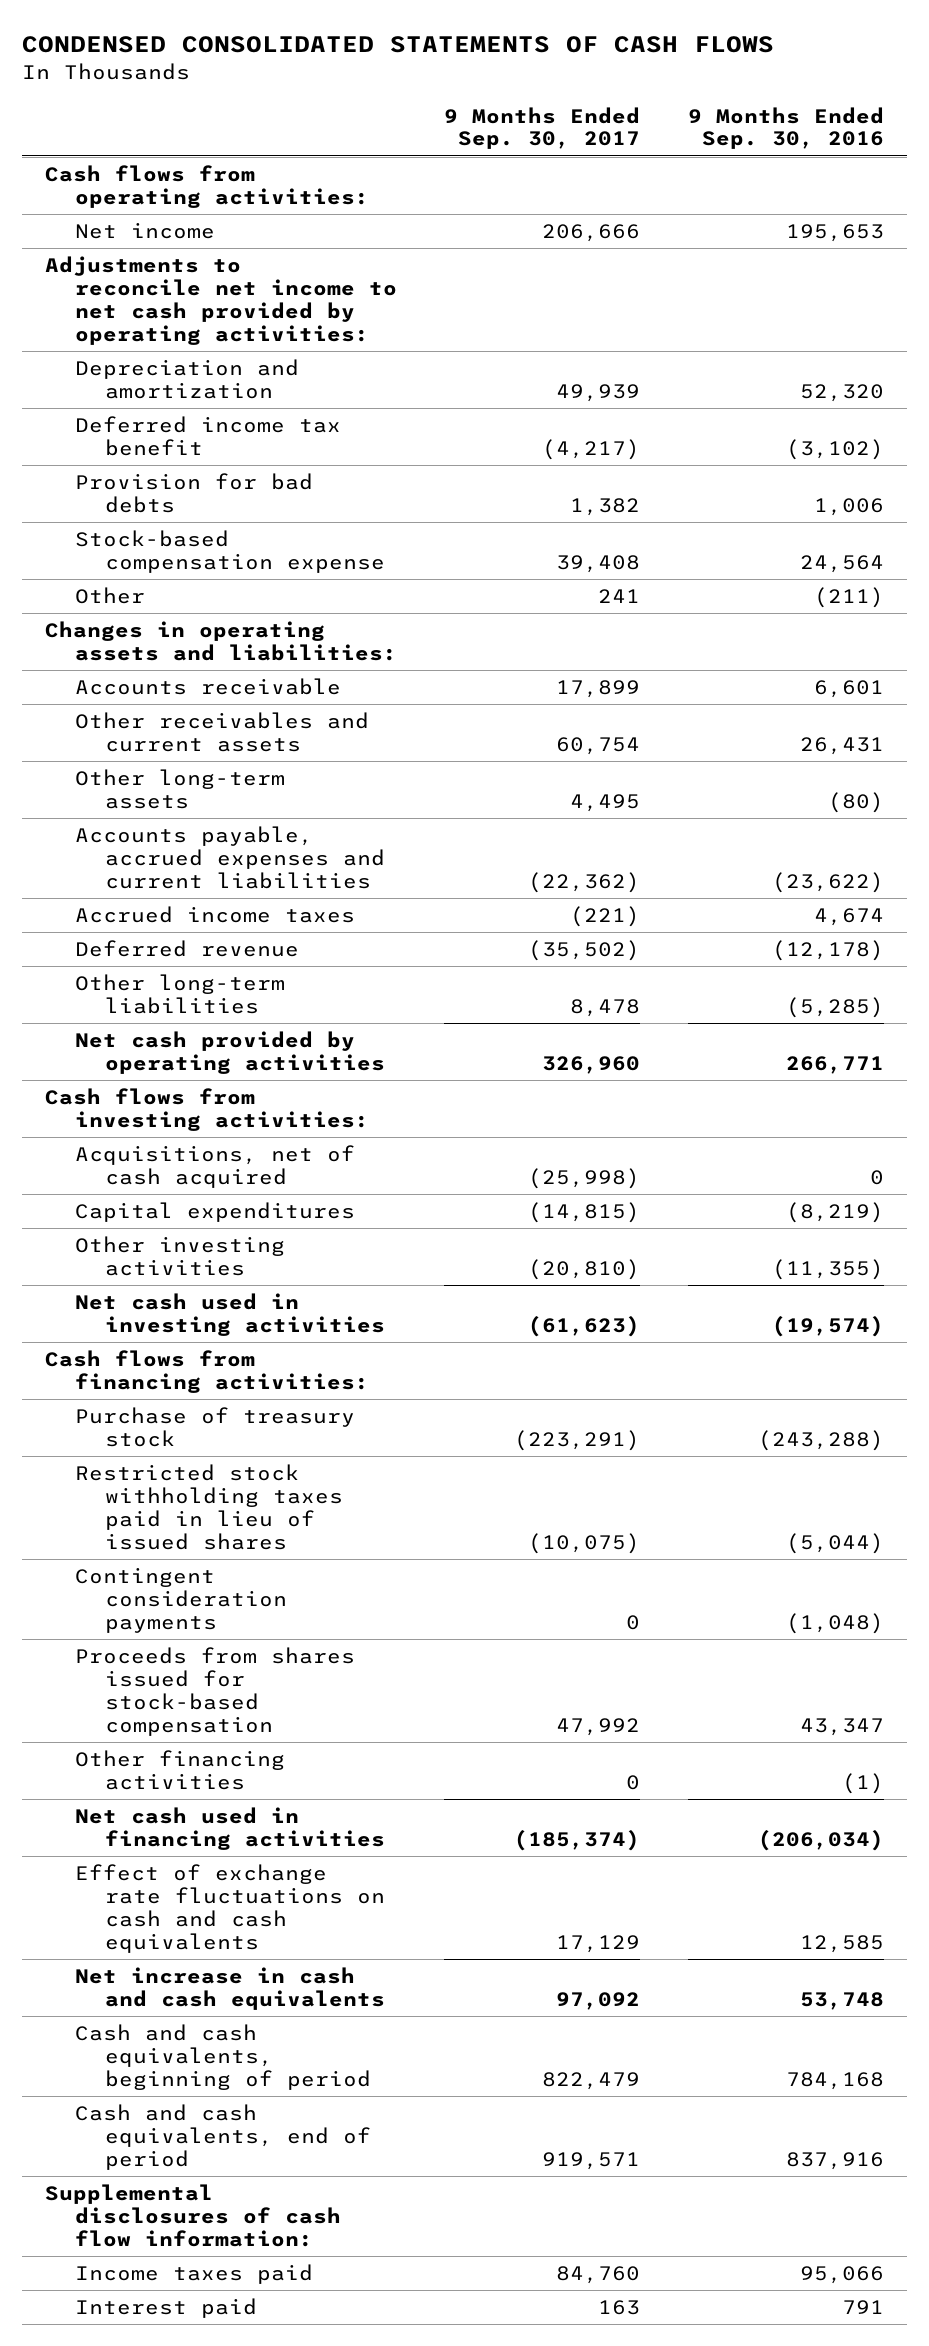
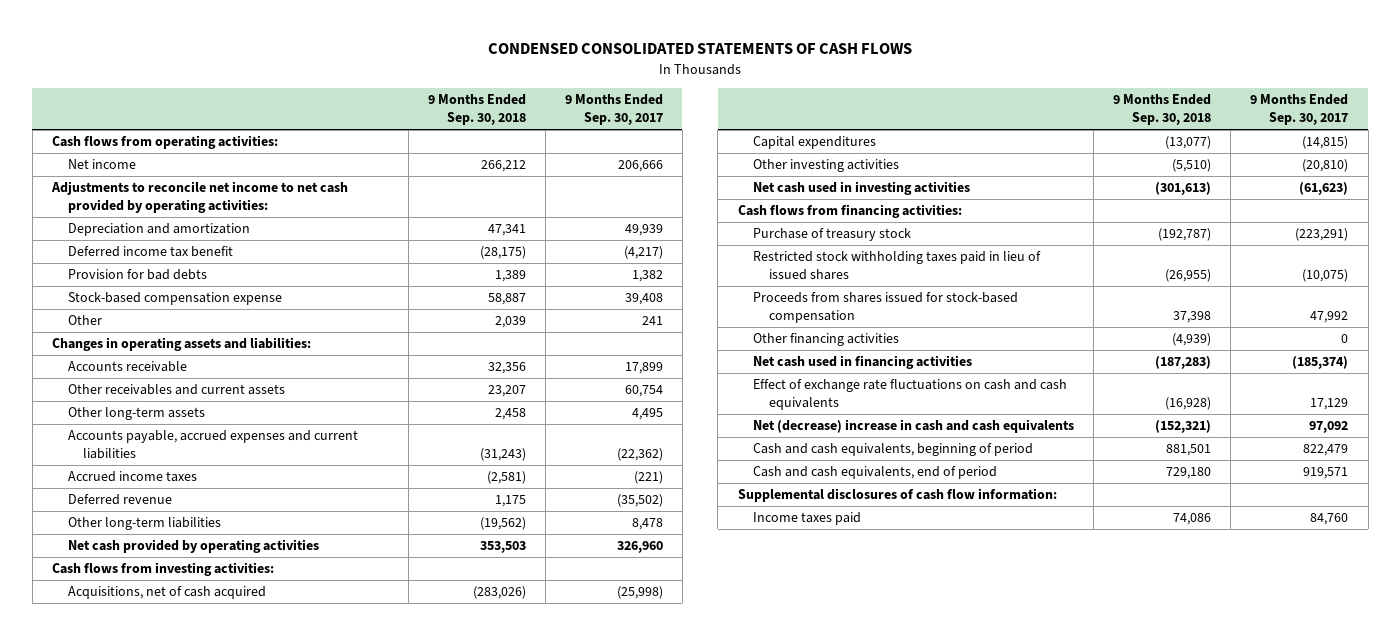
[687,106,884,150] 9 Months Ended Sep. 30, 2016 -> none
none -> [427,94,526,126] 9 Months Ended Sep. 30, 2018
[75,1567,288,1633] Contingent consideration payments -> none
[75,1967,386,2010] Net increase in cash and cash equivalents -> [753,419,1075,434] Net (decrease) increase in cash and cash equivalents
[75,2298,258,2319] Interest paid -> none

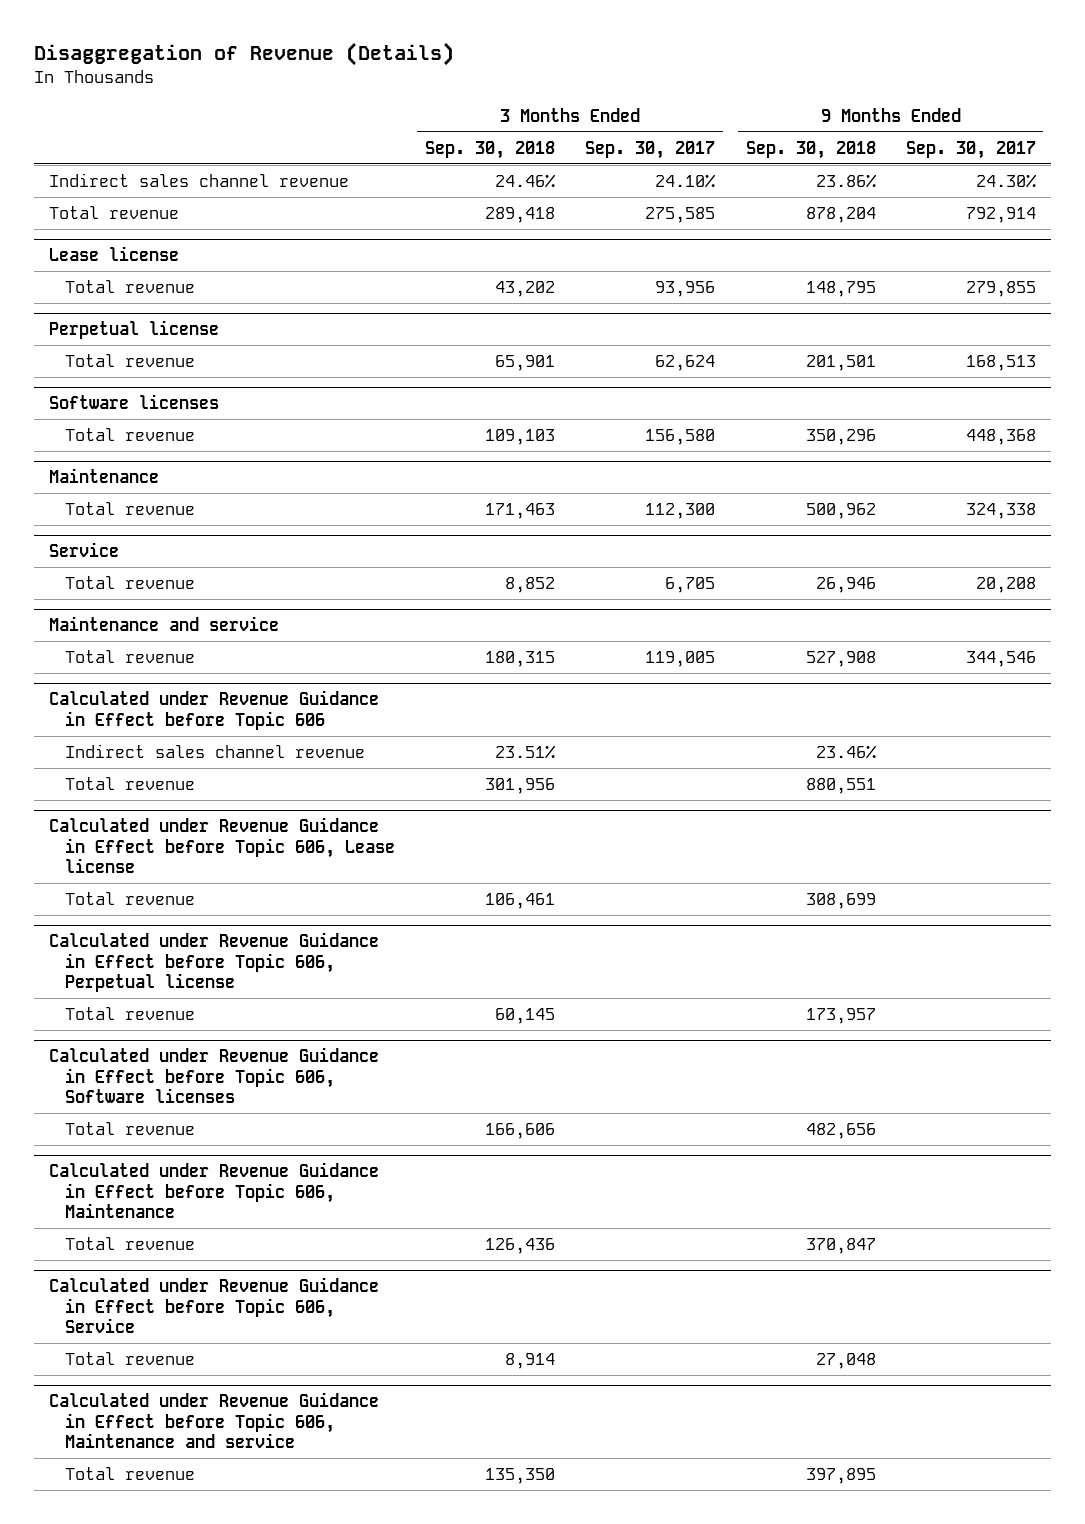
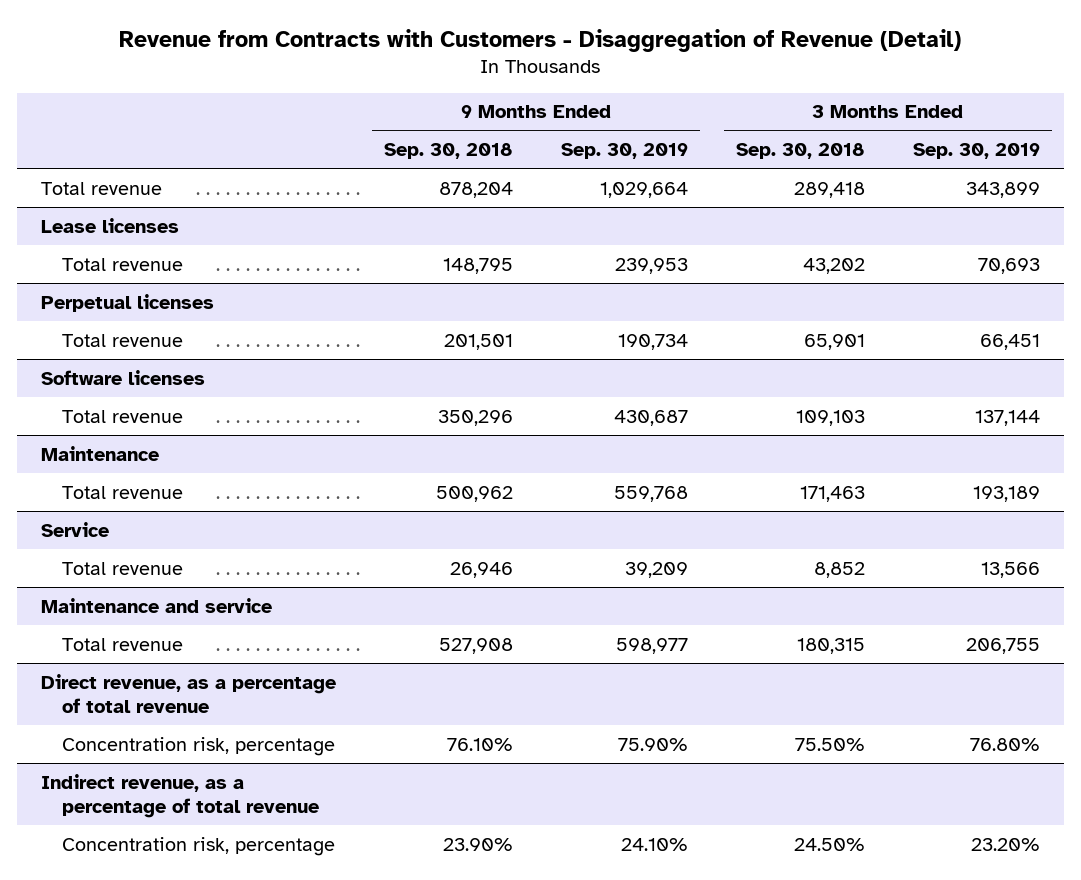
[33,42,454,67] Disaggregation of Revenue (Details) -> [119,28,962,52] Revenue from Contracts with Customers - Disaggregation of Revenue (Detail)
[585,140,716,159] Sep. 30, 2017 -> none
[905,140,1036,159] Sep. 30, 2017 -> none
none -> [560,143,688,160] Sep. 30, 2019
none -> [913,143,1041,160] Sep. 30, 2019
[49,172,350,187] Indirect sales channel revenue -> none
[49,246,180,262] Lease license -> [40,217,179,233] Lease licenses
[49,320,220,340] Perpetual license -> [40,293,214,312] Perpetual licenses
[49,690,380,730] Calculated under Revenue Guidance in Effect before Topic 606 -> none
[64,743,365,758] Indirect sales channel revenue -> none
[64,776,195,790] Total revenue -> none
[49,817,395,874] Calculated under Revenue Guidance in Effect before Topic 606, Lease license -> none
[64,891,195,905] Total revenue -> none
[49,932,380,993] Calculated under Revenue Guidance in Effect before Topic 606, Perpetual license -> none
[64,1006,195,1020] Total revenue -> none
[49,1047,380,1104] Calculated under Revenue Guidance in Effect before Topic 606, Software licenses -> none
[64,1121,195,1135] Total revenue -> none
[49,1162,380,1219] Calculated under Revenue Guidance in Effect before Topic 606, Maintenance -> none
[64,1236,195,1250] Total revenue -> none
[49,1277,380,1334] Calculated under Revenue Guidance in Effect before Topic 606, Service -> none
[64,1351,195,1365] Total revenue -> none
[49,1392,380,1449] Calculated under Revenue Guidance in Effect before Topic 606, Maintenance and service -> none
[64,1466,195,1480] Total revenue -> none
none -> [40,673,336,713] Direct revenue, as a percentage of total revenue
none -> [62,736,336,756] Concentration risk, percentage
none -> [40,773,320,818] Indirect revenue, as a percentage of total revenue
none -> [62,836,336,856] Concentration risk, percentage

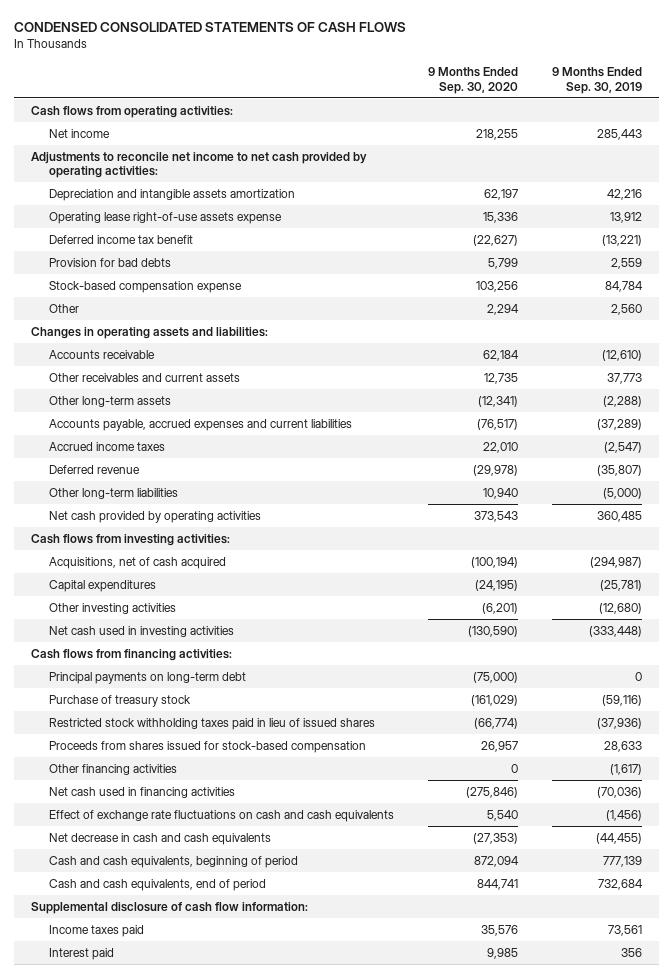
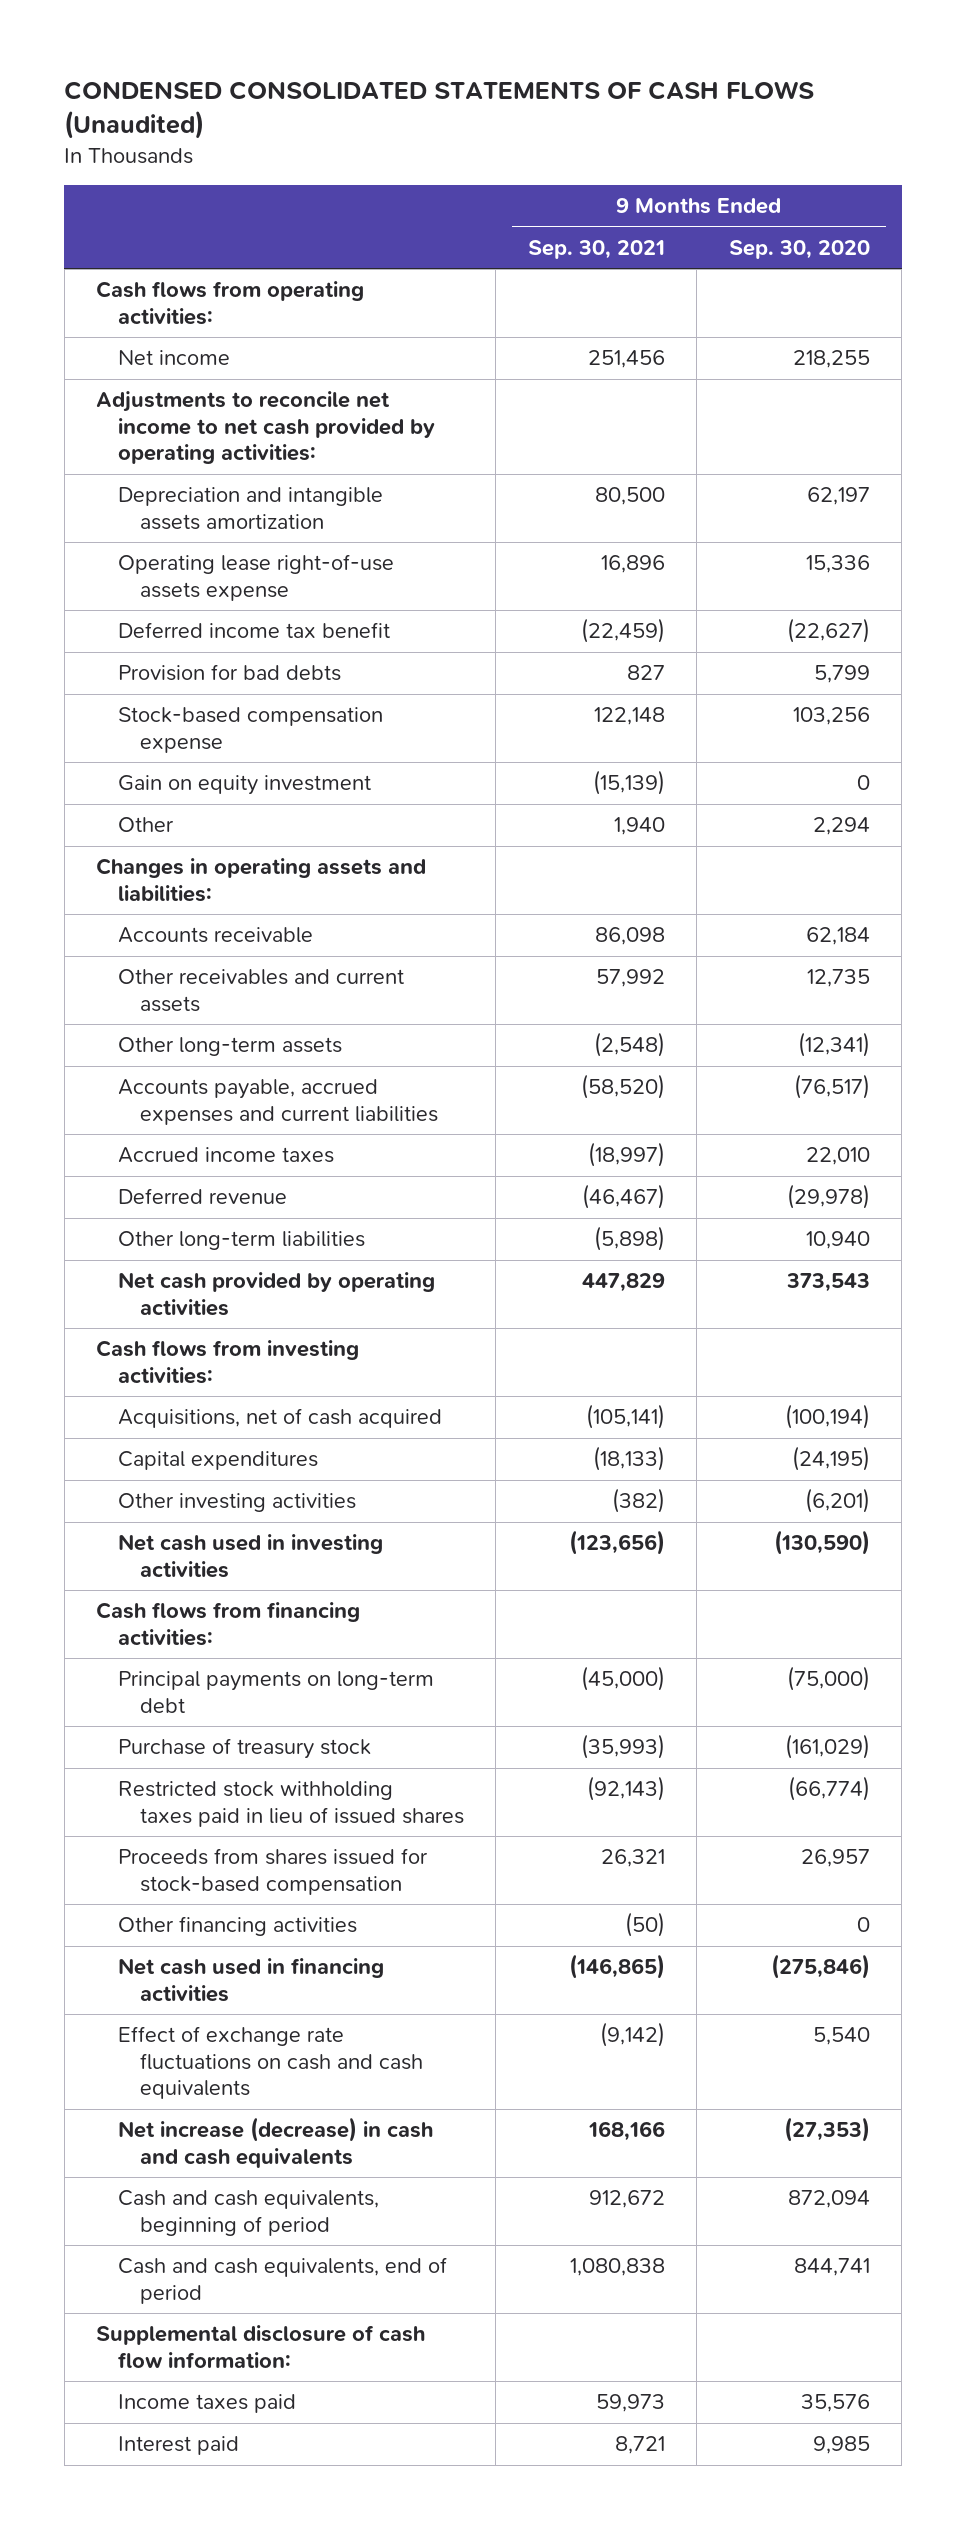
[13,22,406,33] CONDENSED CONSOLIDATED STATEMENTS OF CASH FLOWS -> [64,80,815,139] CONDENSED CONSOLIDATED STATEMENTS OF CASH FLOWS (Unaudited)
[551,67,642,94] 9 Months Ended Sep. 30, 2019 -> none
none -> [527,239,665,259] Sep. 30, 2021
none -> [117,775,371,796] Gain on equity investment
[49,832,272,845] Net decrease in cash and cash equivalents -> [117,2117,433,2168] Net increase (decrease) in cash and cash equivalents

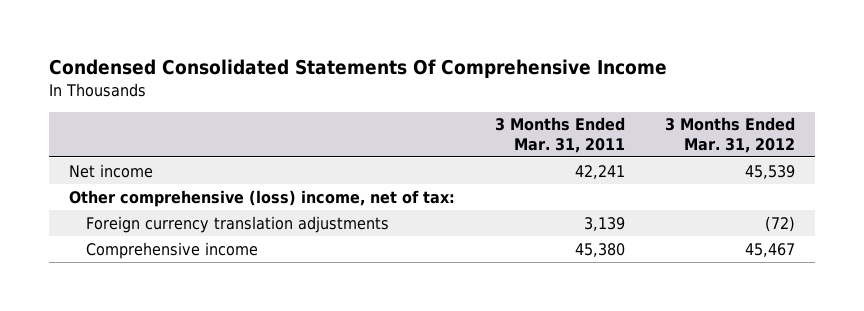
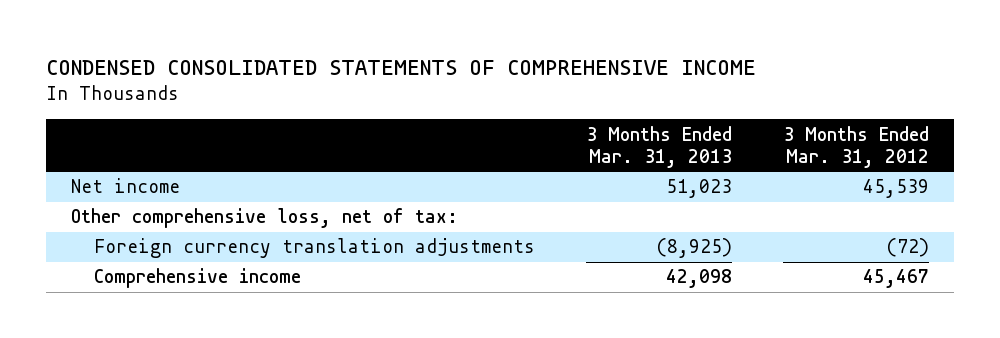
[48,58,667,78] Condensed Consolidated Statements Of Comprehensive Income -> [45,60,756,76] CONDENSED CONSOLIDATED STATEMENTS OF COMPREHENSIVE INCOME
[494,117,625,153] 3 Months Ended Mar. 31, 2011 -> none
none -> [585,125,732,168] 3 Months Ended Mar. 31, 2013
[68,189,455,207] Other comprehensive (loss) income, net of tax: -> [71,208,459,229] Other comprehensive loss, net of tax:

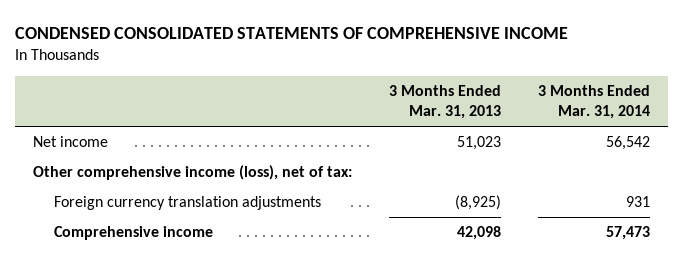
[782,125,929,168] 3 Months Ended Mar. 31, 2012 -> none
none -> [537,84,650,119] 3 Months Ended Mar. 31, 2014
[71,208,459,229] Other comprehensive loss, net of tax: -> [33,165,353,181] Other comprehensive income (loss), net of tax:

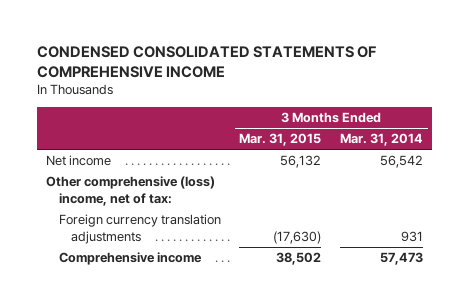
[388,84,501,119] 3 Months Ended Mar. 31, 2013 -> none
none -> [239,133,322,147] Mar. 31, 2015
[33,165,353,181] Other comprehensive income (loss), net of tax: -> [46,176,216,206] Other comprehensive (loss) income, net of tax:

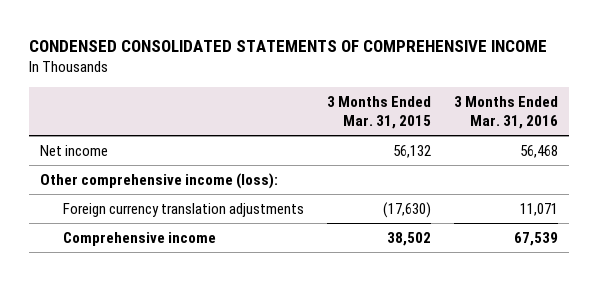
[340,133,424,147] Mar. 31, 2014 -> none
none -> [454,96,559,129] 3 Months Ended Mar. 31, 2016
[46,176,216,206] Other comprehensive (loss) income, net of tax: -> [40,173,279,190] Other comprehensive income (loss):

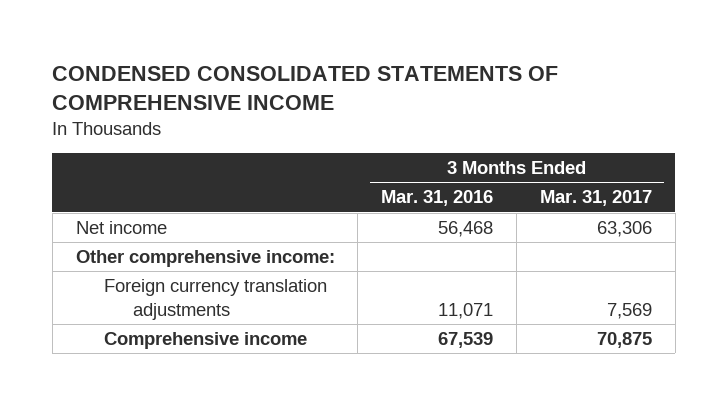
[327,96,432,129] 3 Months Ended Mar. 31, 2015 -> none
none -> [539,190,652,207] Mar. 31, 2017
[40,173,279,190] Other comprehensive income (loss): -> [75,249,335,267] Other comprehensive income:

